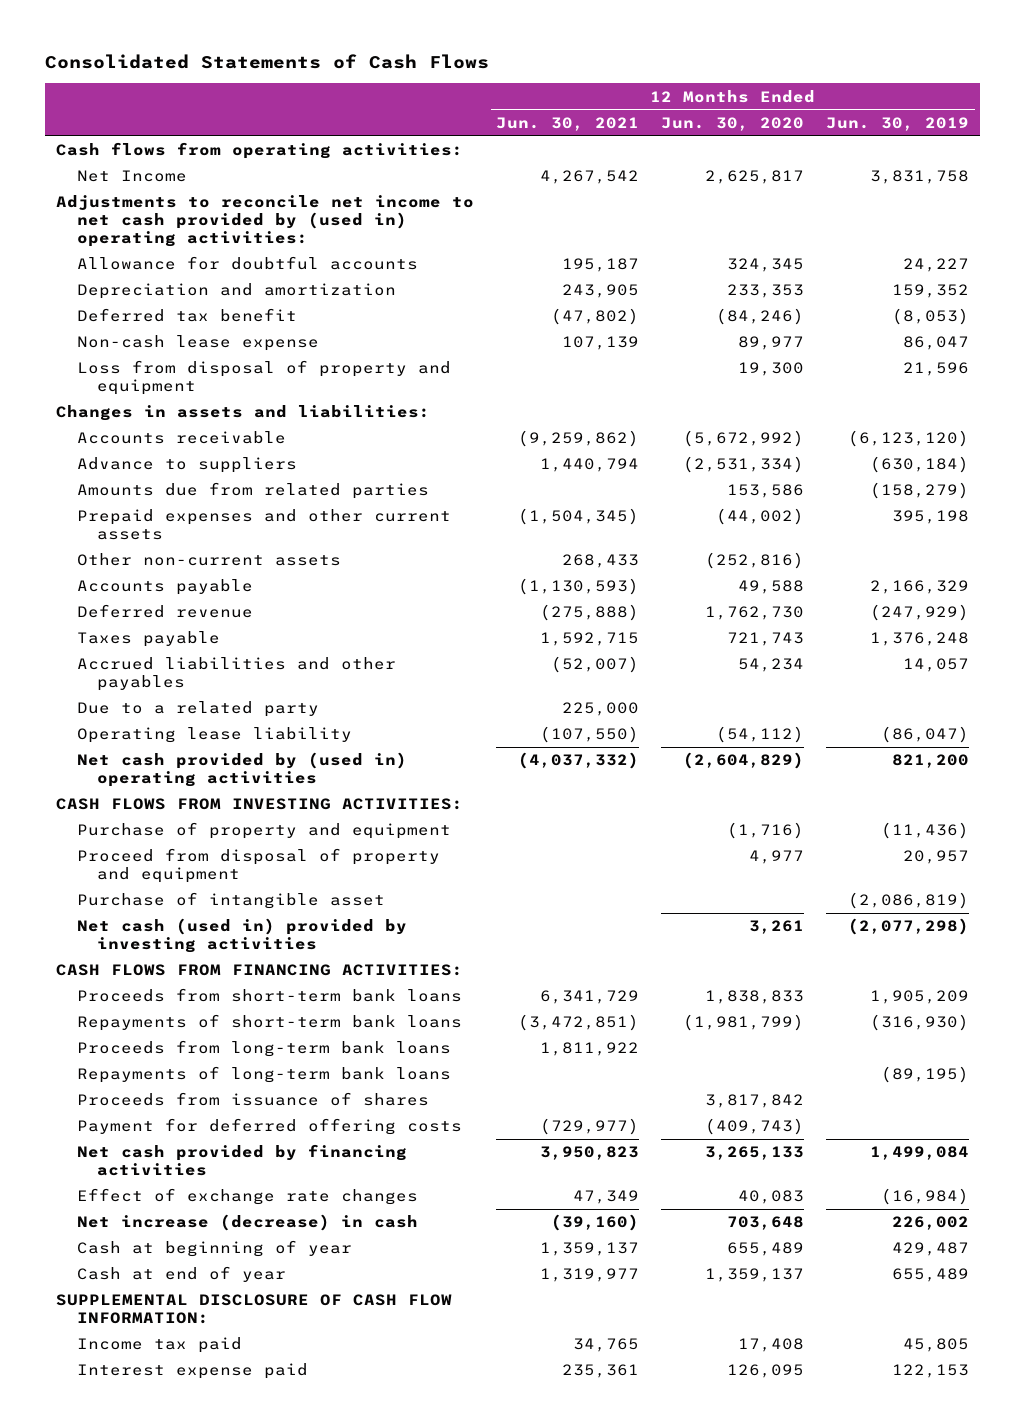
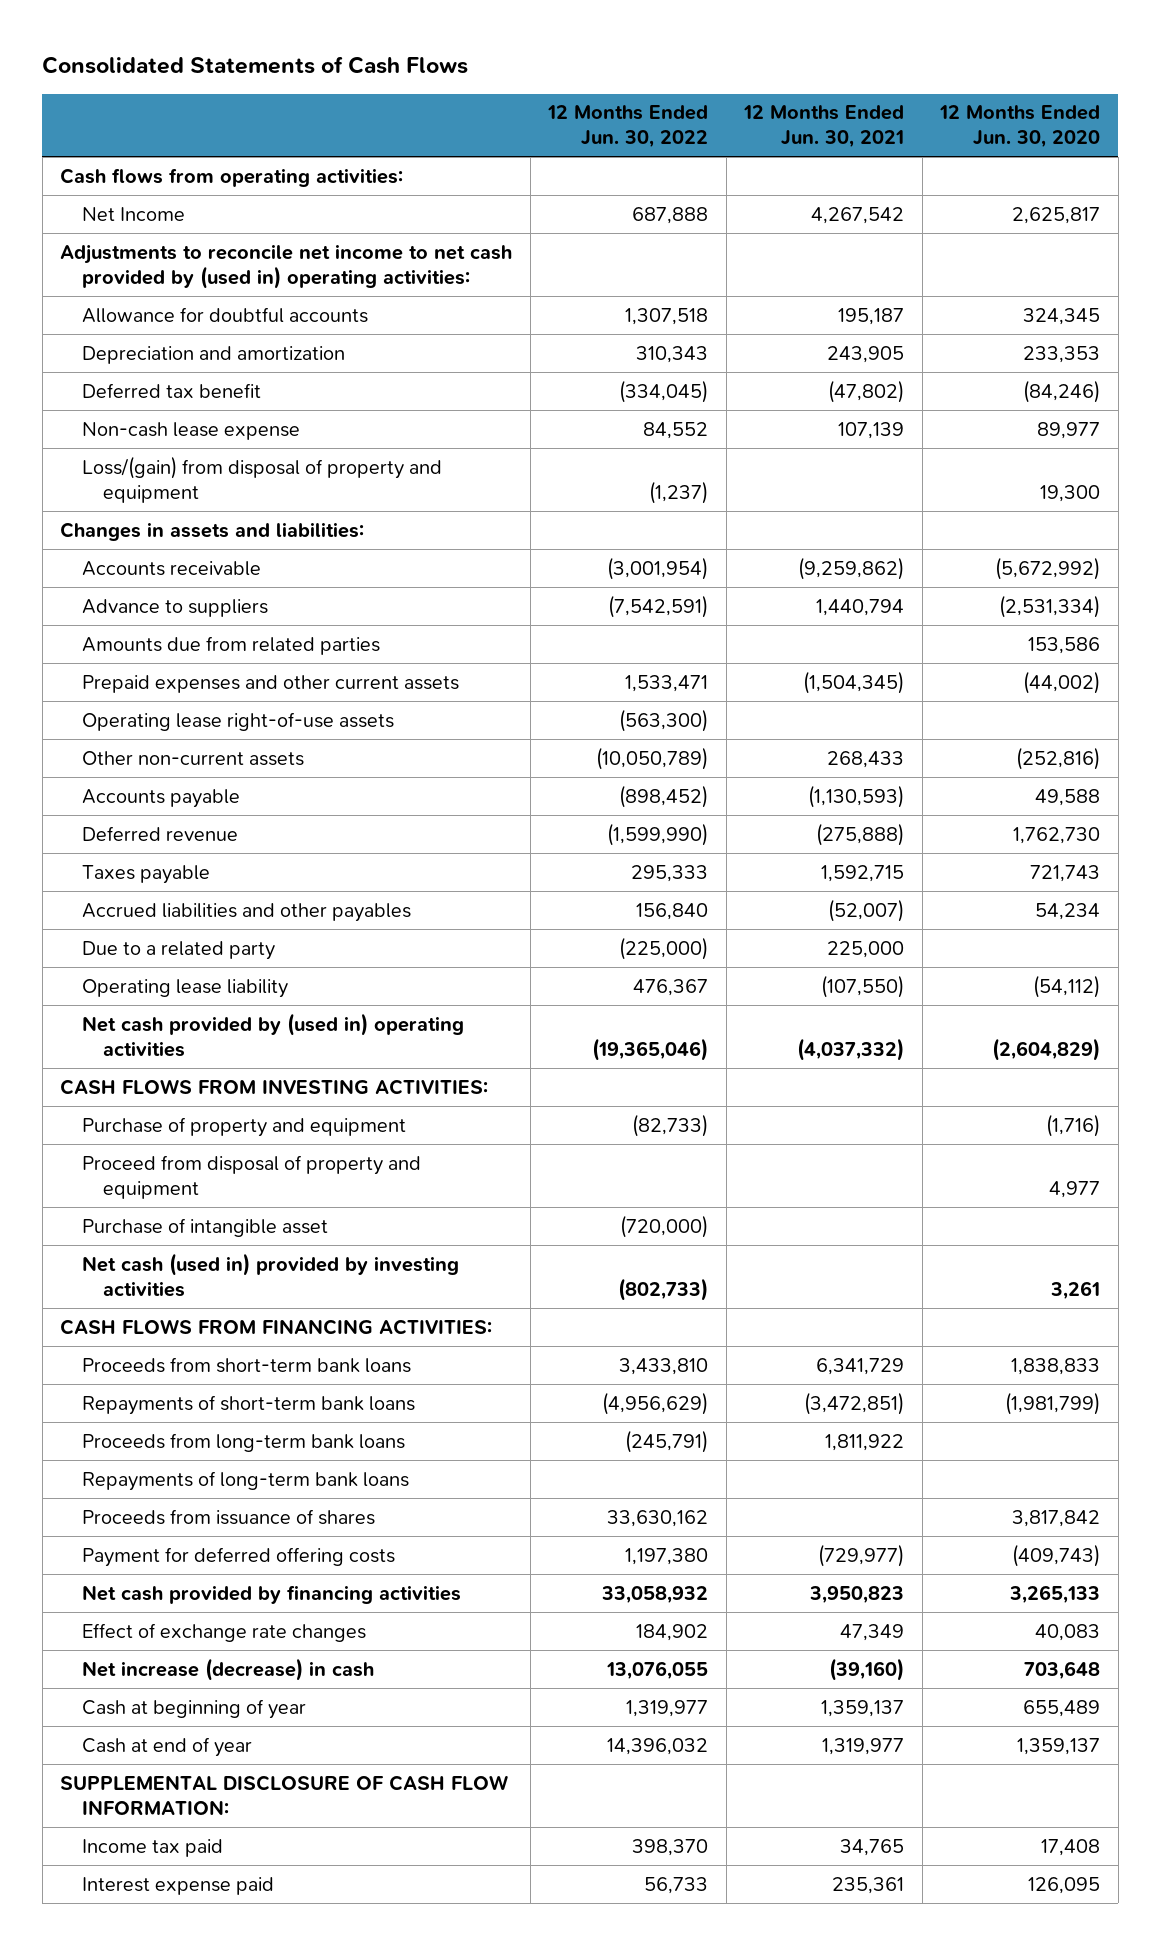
[826,116,970,131] Jun. 30, 2019 -> none
none -> [547,105,709,149] 12 Months Ended Jun. 30, 2022
[76,360,451,396] Loss from disposal of property and equipment -> [81,455,442,503] Loss/(gain) from disposal of property and equipment
none -> [81,711,394,731] Operating lease right-of-use assets

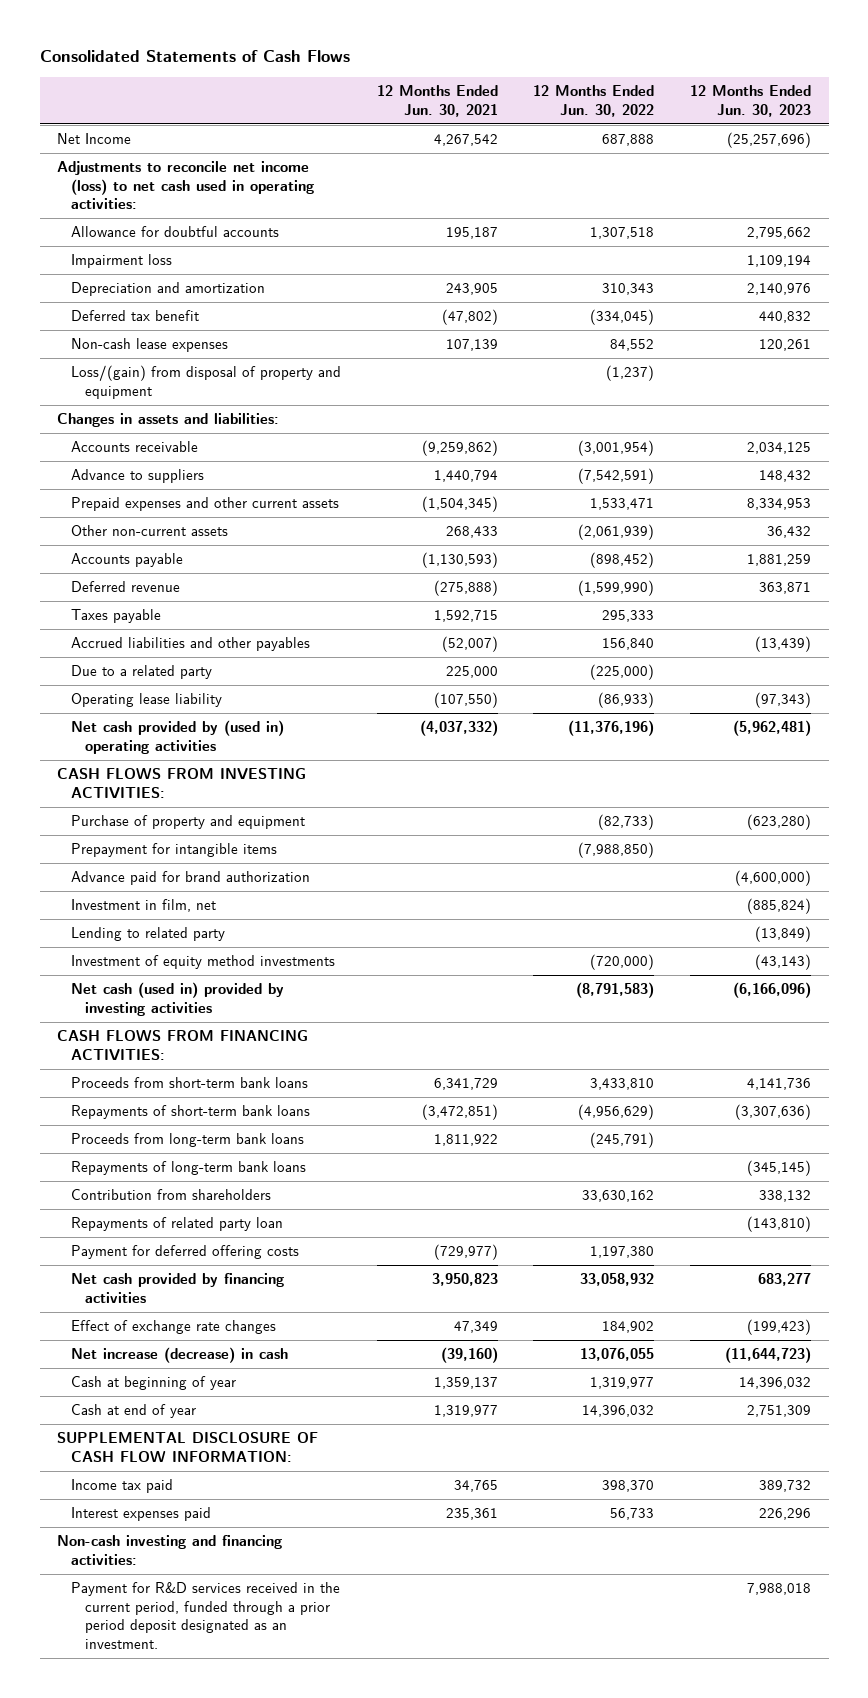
[939,105,1101,149] 12 Months Ended Jun. 30, 2020 -> none
none -> [689,85,811,117] 12 Months Ended Jun. 30, 2023
[60,167,404,187] Cash flows from operating activities: -> none
[60,243,513,289] Adjustments to reconcile net income to net cash provided by (used in) operating activities: -> [57,161,315,210] Adjustments to reconcile net income (loss) to net cash used in operating activities:
none -> [71,254,173,269] Impairment loss
[81,421,300,440] Non-cash lease expense -> [71,338,229,353] Non-cash lease expenses
[81,635,380,655] Amounts due from related parties -> none
[81,711,394,731] Operating lease right-of-use assets -> none
[596,746,709,770] (10,050,789) -> [578,524,655,541] (2,061,939)
[633,978,709,996] 476,367 -> [598,692,655,709] (86,933)
[592,1037,709,1061] (19,365,046) -> [568,720,655,737] (11,376,196)
[81,1154,421,1199] Proceed from disposal of property and equipment -> none
[81,1217,328,1237] Purchase of intangible asset -> none
none -> [71,843,278,858] Prepayment for intangible items
none -> [71,871,311,886] Advance paid for brand authorization
none -> [71,899,217,913] Investment in film, net
none -> [71,927,226,942] Lending to related party
none -> [71,955,336,970] Investment of equity method investments
[618,1277,709,1301] (802,733) -> [576,982,655,999] (8,791,583)
[81,1508,375,1525] Proceeds from issuance of shares -> [71,1189,272,1201] Contribution from shareholders
none -> [71,1217,284,1232] Repayments of related party loan
[81,1876,274,1895] Interest expense paid -> [71,1507,212,1522] Interest expenses paid
none -> [57,1535,283,1565] Non-cash investing and financing activities:
none -> [71,1582,341,1649] Payment for R&D services received in the current period, funded through a prior period deposit designated as an investment.

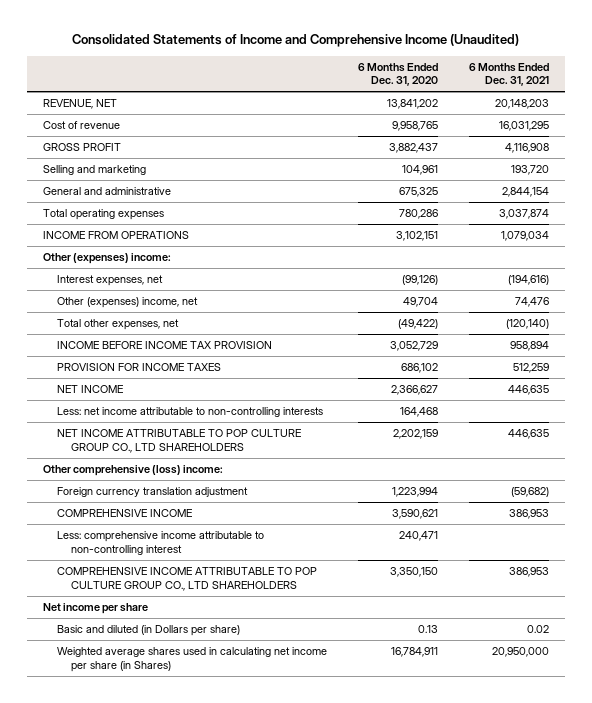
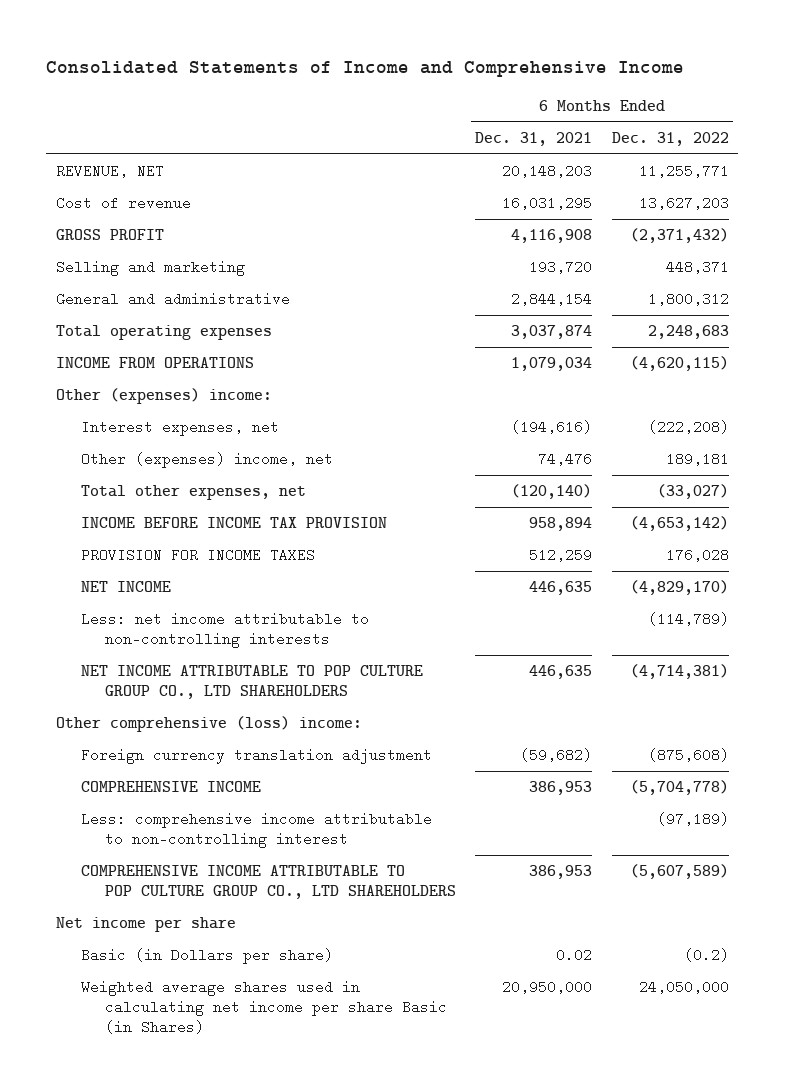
[71,34,519,48] Consolidated Statements of Income and Comprehensive Income (Unaudited) -> [46,60,685,77] Consolidated Statements of Income and Comprehensive Income
[357,62,438,87] 6 Months Ended Dec. 31, 2020 -> none
none -> [611,131,729,146] Dec. 31, 2022
[56,624,240,636] Basic and diluted (in Dollars per share) -> [80,948,333,965] Basic (in Dollars per share)
[56,646,327,672] Weighted average shares used in calculating net income per share (in Shares) -> [80,980,448,1035] Weighted average shares used in calculating net income per share Basic (in Shares)

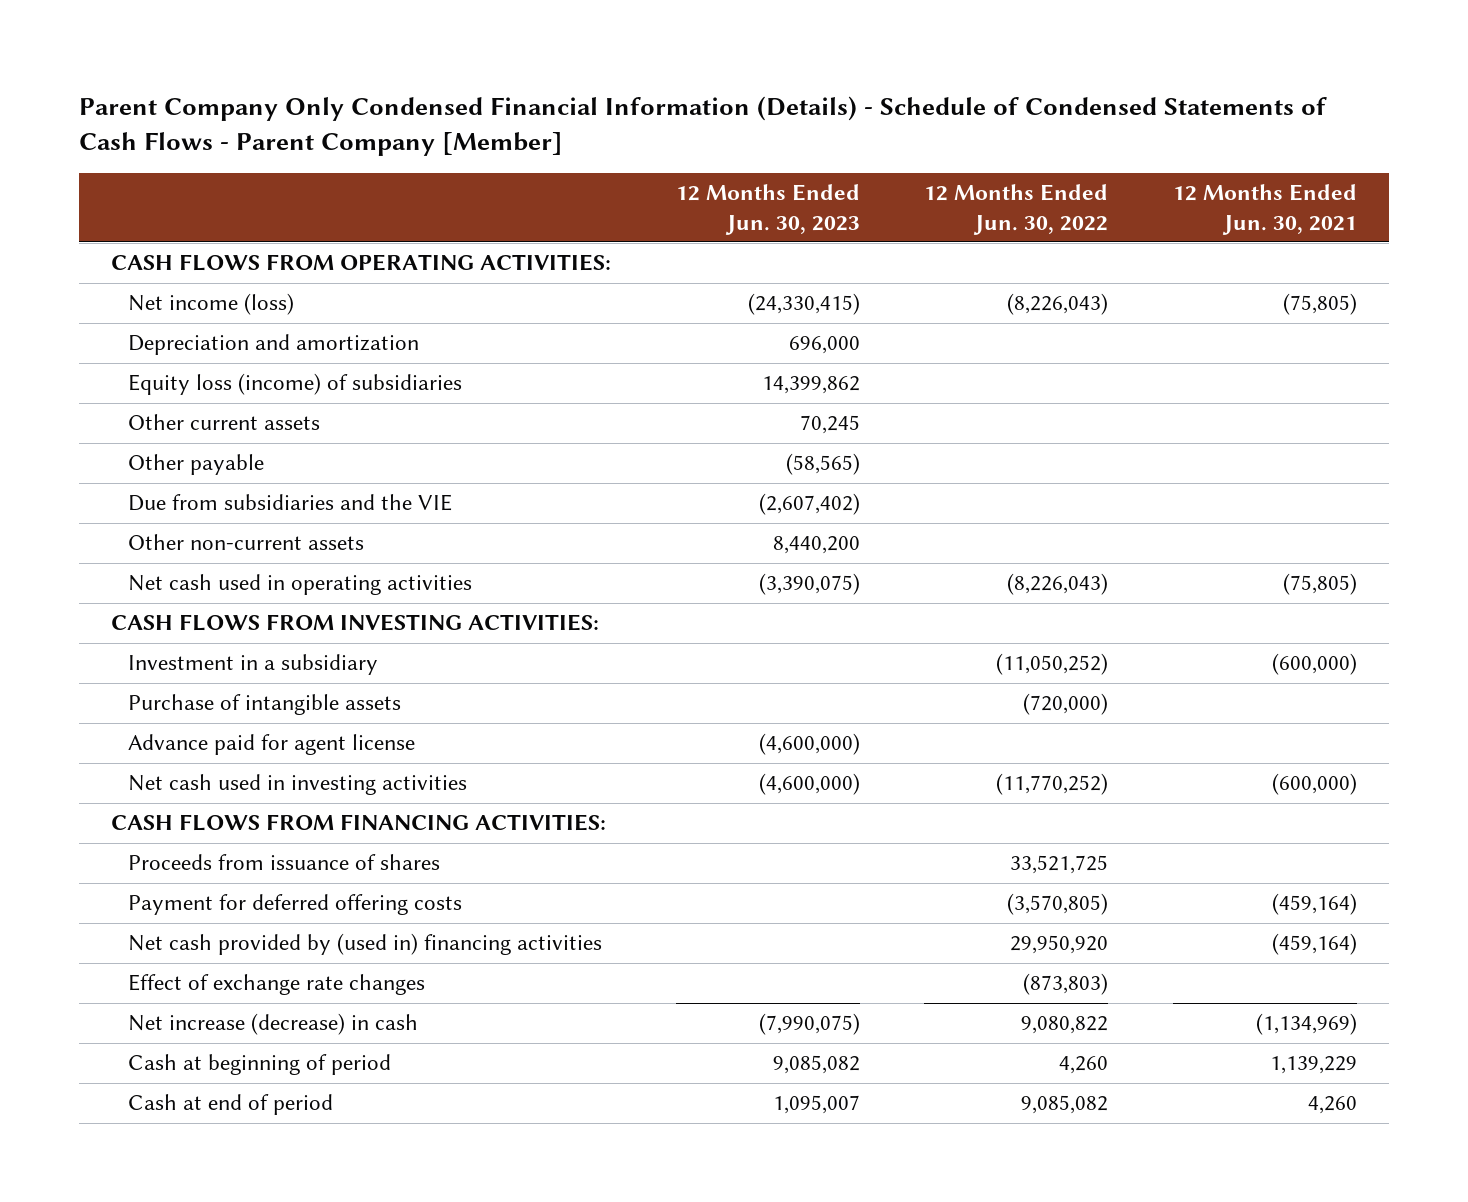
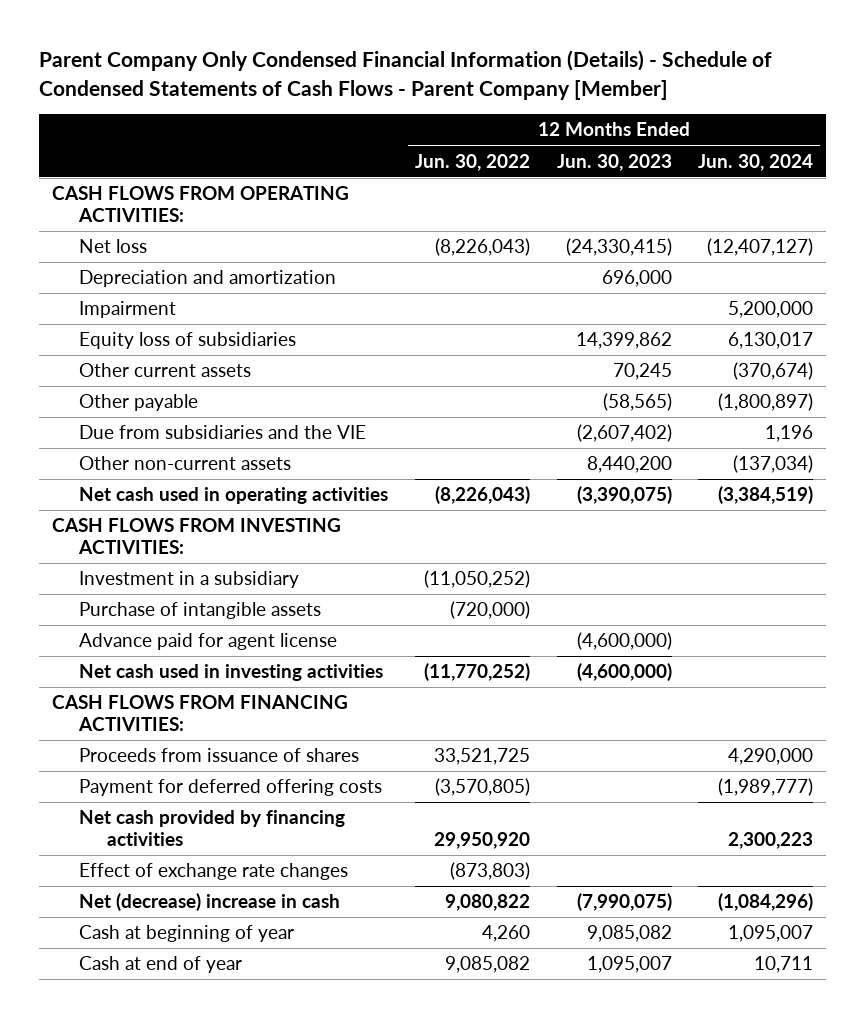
[1172,183,1357,235] 12 Months Ended Jun. 30, 2021 -> none
none -> [698,153,814,171] Jun. 30, 2024
[127,293,294,316] Net income (loss) -> [79,239,148,254] Net loss
none -> [79,301,177,319] Impairment
[127,373,462,396] Equity loss (income) of subsidiaries -> [79,332,297,350] Equity loss of subsidiaries
[127,933,602,956] Net cash provided by (used in) financing activities -> [79,810,346,847] Net cash provided by financing activities
[127,1013,418,1036] Net increase (decrease) in cash -> [79,893,341,912] Net (decrease) increase in cash
[127,1054,391,1076] Cash at beginning of period -> [79,925,295,943] Cash at beginning of year
[127,1094,333,1116] Cash at end of period -> [79,956,243,974] Cash at end of year

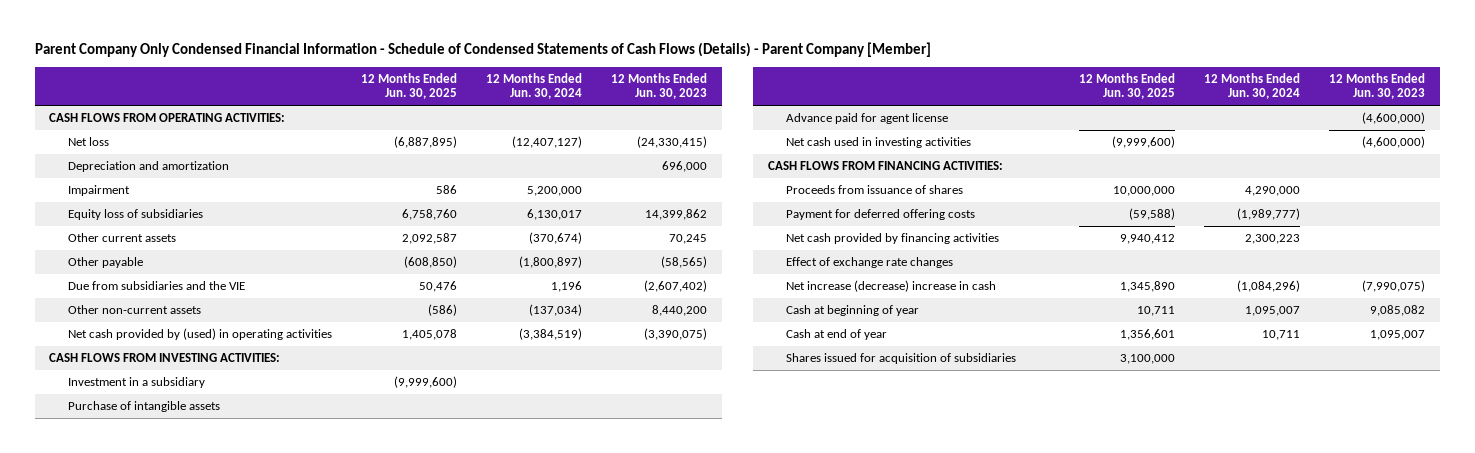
[38,50,772,100] Parent Company Only Condensed Financial Information (Details) - Schedule of Condensed Statements of Cash Flows - Parent Company [Member] -> [34,41,931,57] Parent Company Only Condensed Financial Information - Schedule of Condensed Statements of Cash Flows (Details) - Parent Company [Member]
[415,153,531,171] Jun. 30, 2022 -> none
none -> [360,72,457,100] 12 Months Ended Jun. 30, 2025
[79,487,389,505] Net cash used in operating activities -> [67,328,332,341] Net cash provided by (used) in operating activities
[79,893,341,912] Net (decrease) increase in cash -> [785,280,996,293] Net increase (decrease) increase in cash
none -> [785,353,1016,365] Shares issued for acquisition of subsidiaries

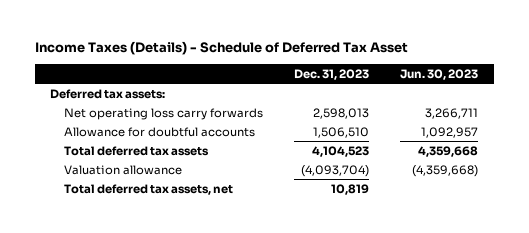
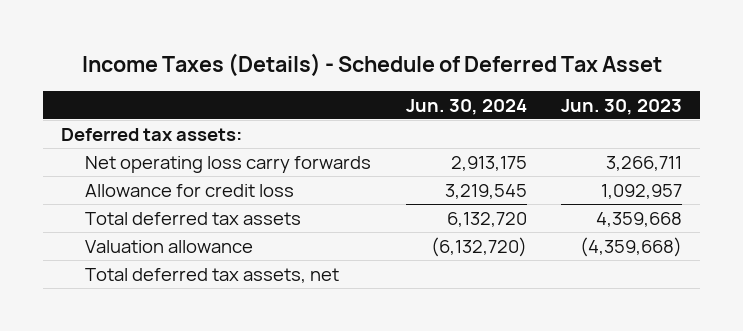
[294,68,370,80] Dec. 31, 2023 -> none
none -> [405,98,527,115] Jun. 30, 2024
[64,126,256,137] Allowance for doubtful accounts -> [85,183,295,197] Allowance for credit loss

